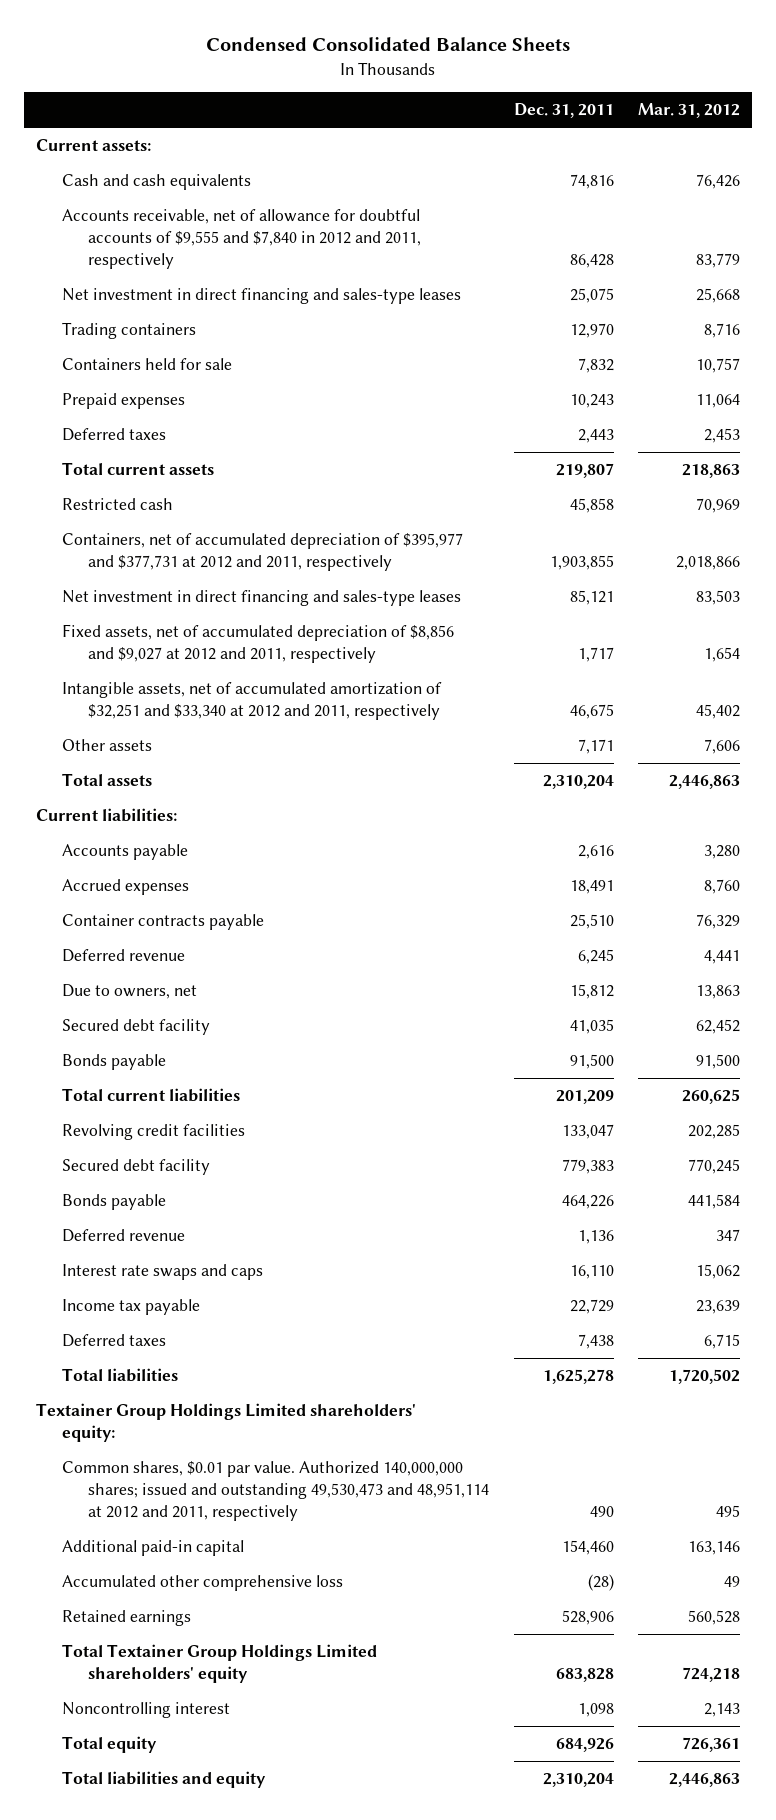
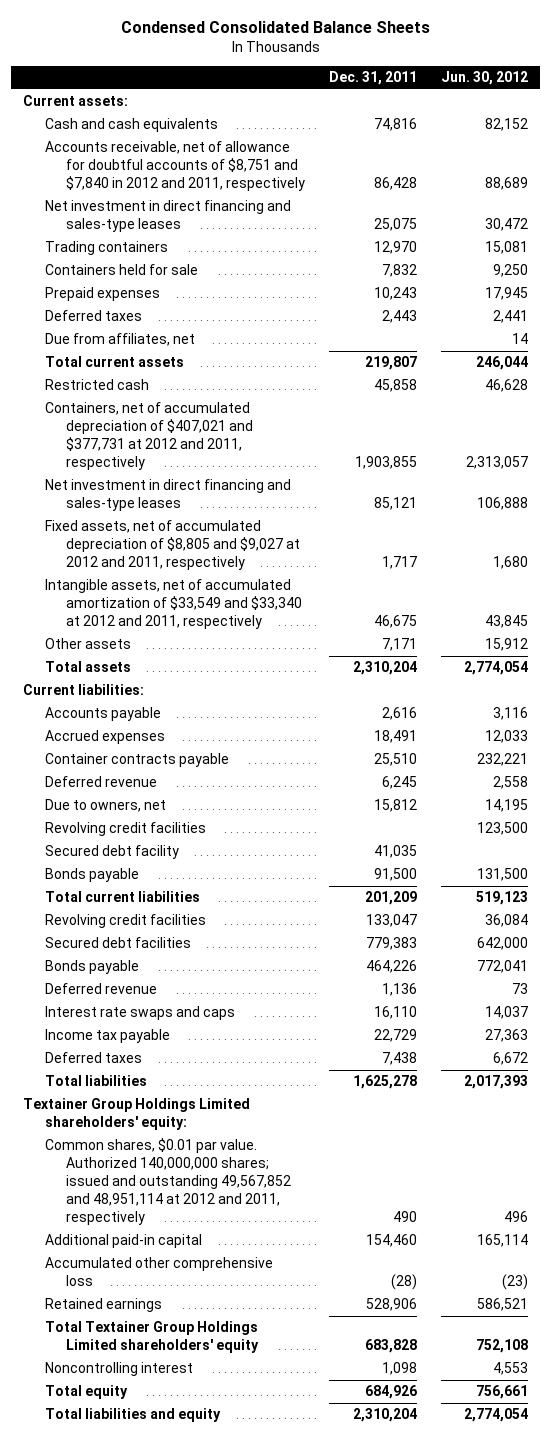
[638,103,741,119] Mar. 31, 2012 -> none
none -> [440,71,528,86] Jun. 30, 2012
[62,209,422,269] Accounts receivable, net of allowance for doubtful accounts of $9,555 and $7,840 in 2012 and 2011, respectively -> [44,141,306,192] Accounts receivable, net of allowance for doubtful accounts of $8,751 and $7,840 in 2012 and 2011, respectively
none -> [44,333,195,347] Due from affiliates, net
[62,533,464,572] Containers, net of accumulated depreciation of $395,977 and $377,731 at 2012 and 2011, respectively -> [44,402,254,471] Containers, net of accumulated depreciation of $407,021 and $377,731 at 2012 and 2011, respectively
[62,624,455,664] Fixed assets, net of accumulated depreciation of $8,856 and $9,027 at 2012 and 2011, respectively -> [44,520,301,571] Fixed assets, net of accumulated depreciation of $8,805 and $9,027 at 2012 and 2011, respectively
[62,682,443,721] Intangible assets, net of accumulated amortization of $32,251 and $33,340 at 2012 and 2011, respectively -> [44,579,303,630] Intangible assets, net of accumulated amortization of $33,549 and $33,340 at 2012 and 2011, respectively
none -> [44,822,206,837] Revolving credit facilities
[62,1159,211,1176] Secured debt facility -> [44,937,191,949] Secured debt facilities
[62,1461,490,1521] Common shares, $0.01 par value. Authorized 140,000,000 shares; issued and outstanding 49,530,473 and 48,951,114 at 2012 and 2011, respectively -> [44,1138,292,1226] Common shares, $0.01 par value. Authorized 140,000,000 shares; issued and outstanding 49,567,852 and 48,951,114 at 2012 and 2011, respectively

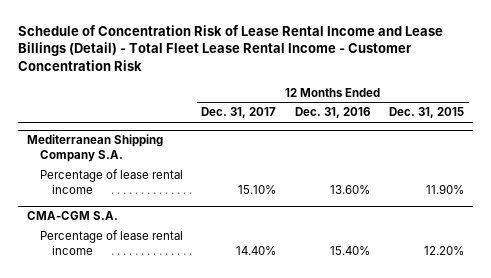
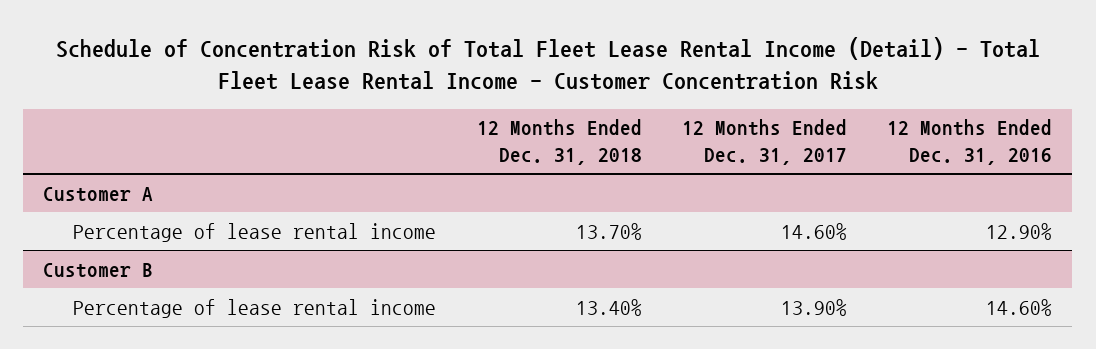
[17,24,443,72] Schedule of Concentration Risk of Lease Rental Income and Lease Billings (Detail) - Total Fleet Lease Rental Income - Customer Concentration Risk -> [55,36,1040,90] Schedule of Concentration Risk of Total Fleet Lease Rental Income (Detail) - Total Fleet Lease Rental Income - Customer Concentration Risk
[388,107,464,119] Dec. 31, 2015 -> none
none -> [476,119,642,165] 12 Months Ended Dec. 31, 2018
[27,134,164,163] Mediterranean Shipping Company S.A. -> [43,186,154,202] Customer A
[238,184,277,194] 15.10% -> [780,222,847,240] 14.60%
[330,184,371,194] 13.60% -> [986,222,1053,240] 12.90%
[27,211,119,221] CMA-CGM S.A. -> [43,262,154,278] Customer B
[236,245,277,255] 14.40% -> [780,298,847,316] 13.90%
[330,245,371,255] 15.40% -> [986,298,1053,316] 14.60%

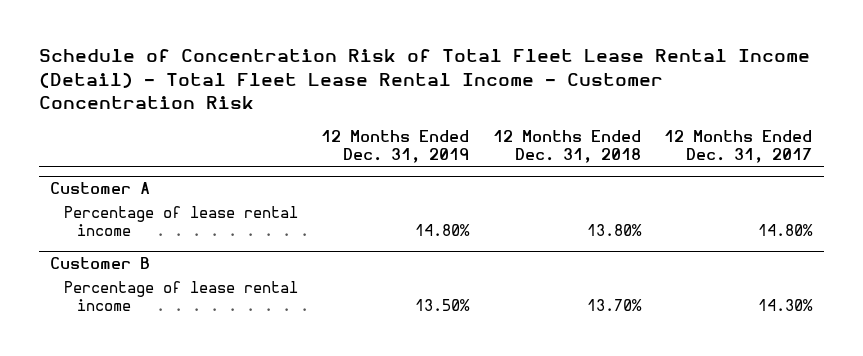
[887,119,1053,165] 12 Months Ended Dec. 31, 2016 -> none
none -> [321,130,470,164] 12 Months Ended Dec. 31, 2019
[575,222,642,240] 13.70% -> [586,223,642,236] 13.80%
[780,222,847,240] 14.60% -> [758,223,814,236] 14.80%
[575,298,642,316] 13.40% -> [586,298,642,311] 13.70%
[780,298,847,316] 13.90% -> [758,298,814,311] 14.30%

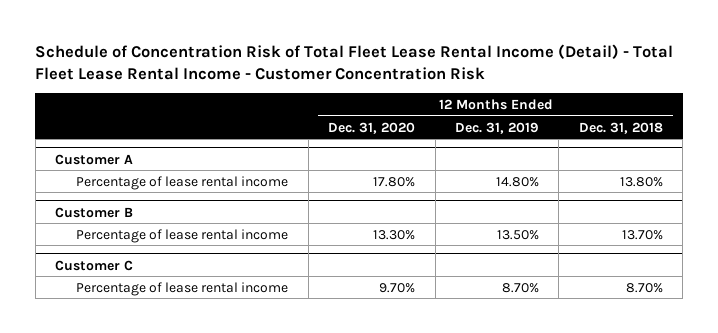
[664,130,813,164] 12 Months Ended Dec. 31, 2017 -> none
none -> [328,121,416,134] Dec. 31, 2020
none -> [55,259,134,271] Customer C
none -> [76,281,289,296] Percentage of lease rental income

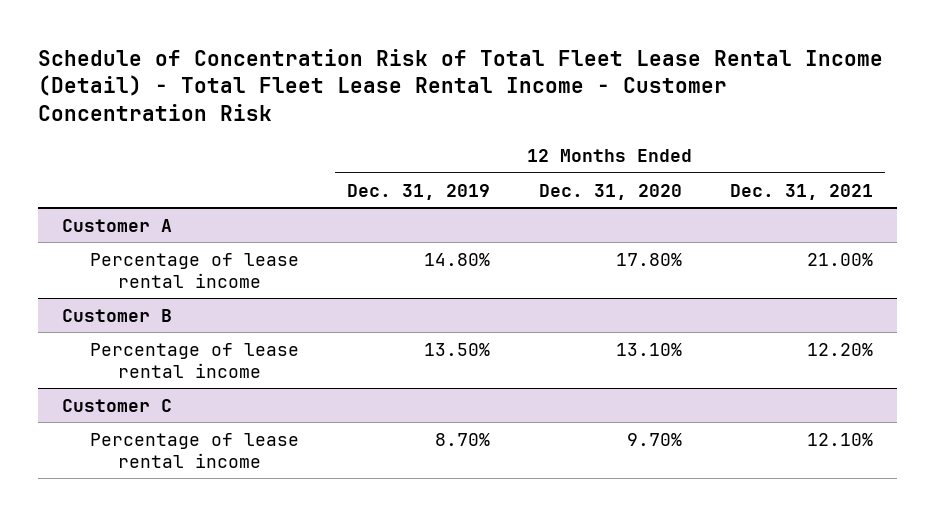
[578,121,663,134] Dec. 31, 2018 -> none
none -> [729,183,873,200] Dec. 31, 2021
[373,229,416,240] 13.30% -> [615,342,682,356] 13.10%

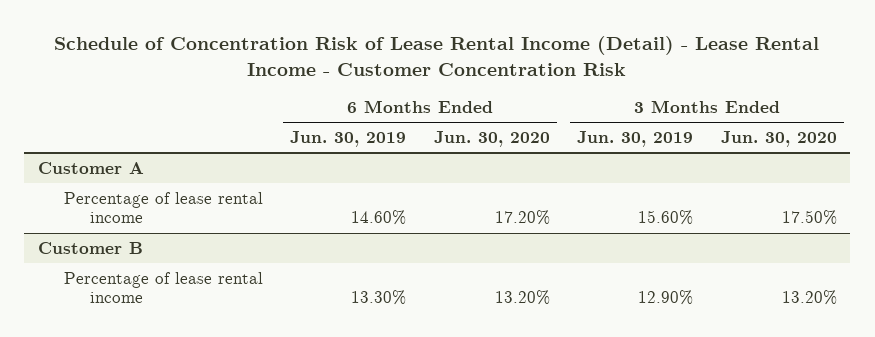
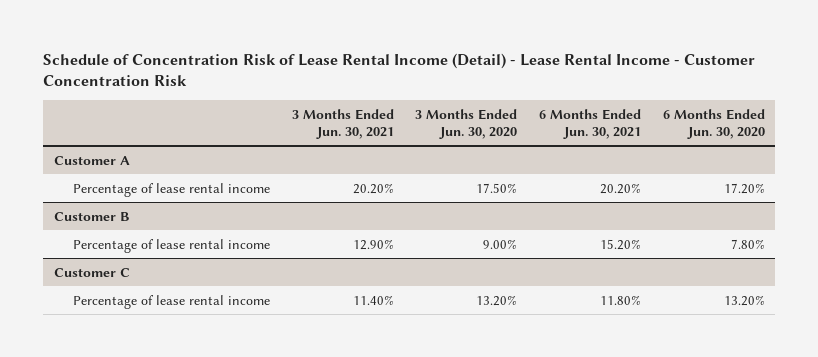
[290,130,407,147] Jun. 30, 2019 -> none
[577,130,694,147] Jun. 30, 2019 -> none
none -> [291,108,394,139] 3 Months Ended Jun. 30, 2021
none -> [539,108,642,139] 6 Months Ended Jun. 30, 2021
none -> [73,238,271,253] Percentage of lease rental income
none -> [53,267,130,277] Customer C

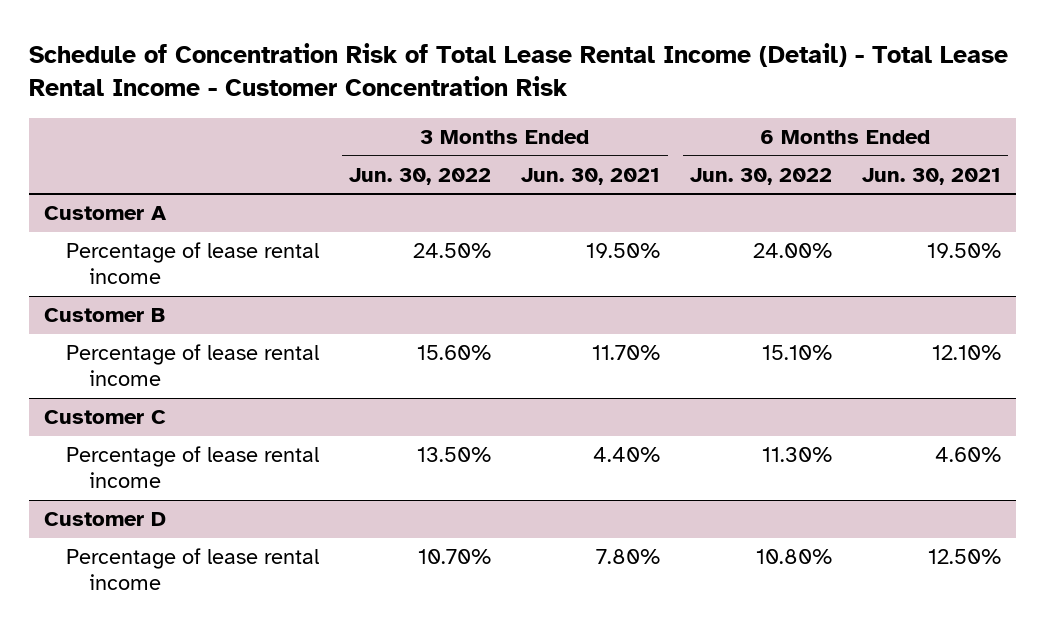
[42,52,755,87] Schedule of Concentration Risk of Lease Rental Income (Detail) - Lease Rental Income - Customer Concentration Risk -> [28,42,1008,97] Schedule of Concentration Risk of Total Lease Rental Income (Detail) - Total Lease Rental Income - Customer Concentration Risk
[415,108,518,139] 3 Months Ended Jun. 30, 2020 -> none
[662,108,765,139] 6 Months Ended Jun. 30, 2020 -> none
none -> [349,167,492,185] Jun. 30, 2022
none -> [690,167,833,185] Jun. 30, 2022
[352,182,394,194] 20.20% -> [586,243,661,259] 19.50%
[600,182,642,194] 20.20% -> [926,243,1001,259] 19.50%
[352,238,394,250] 12.90% -> [592,345,661,361] 11.70%
[600,238,642,250] 15.20% -> [931,345,1001,361] 12.10%
[352,294,394,305] 11.40% -> [593,447,661,463] 4.40%
[600,294,642,305] 11.80% -> [934,447,1001,463] 4.60%
none -> [43,512,166,527] Customer D
none -> [66,548,320,591] Percentage of lease rental income

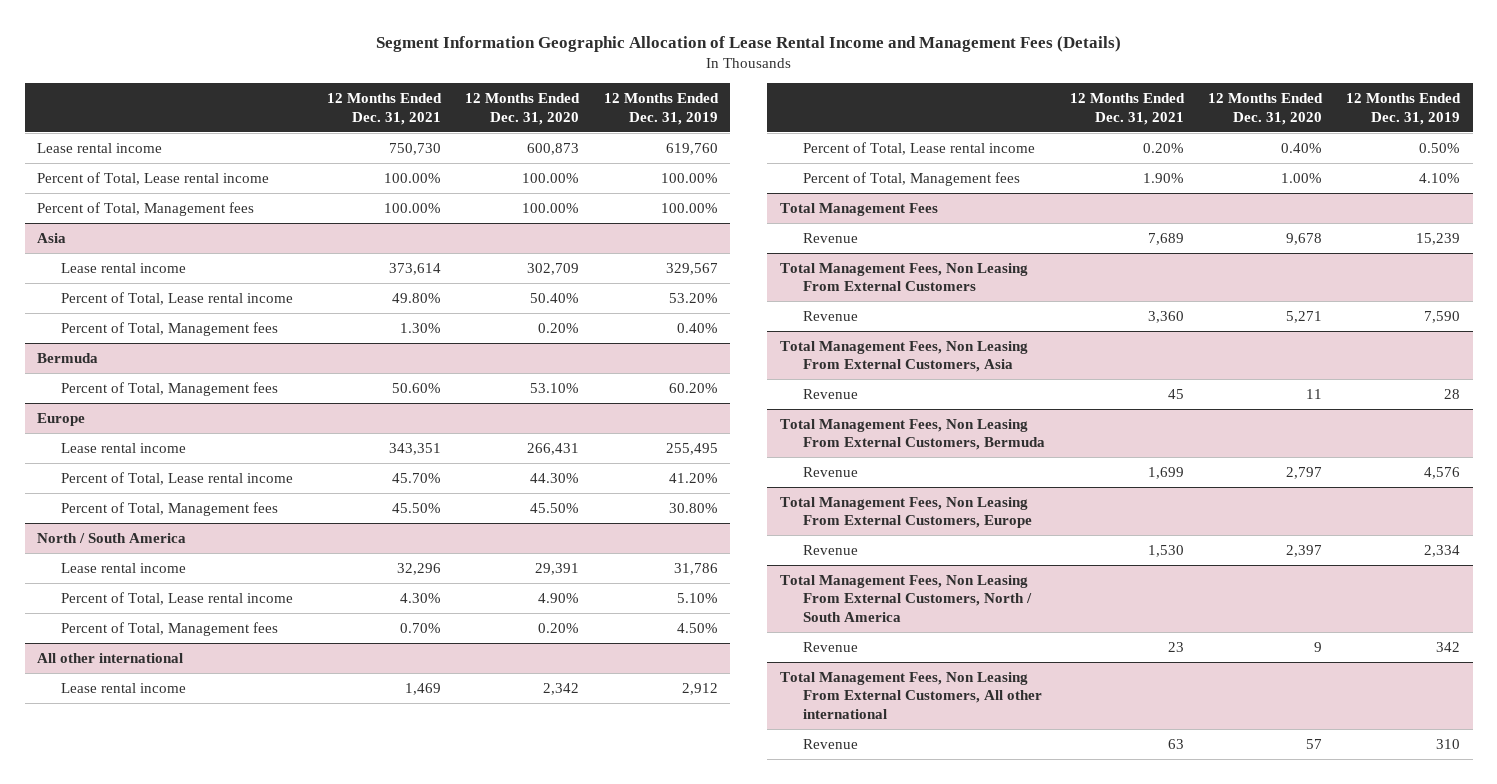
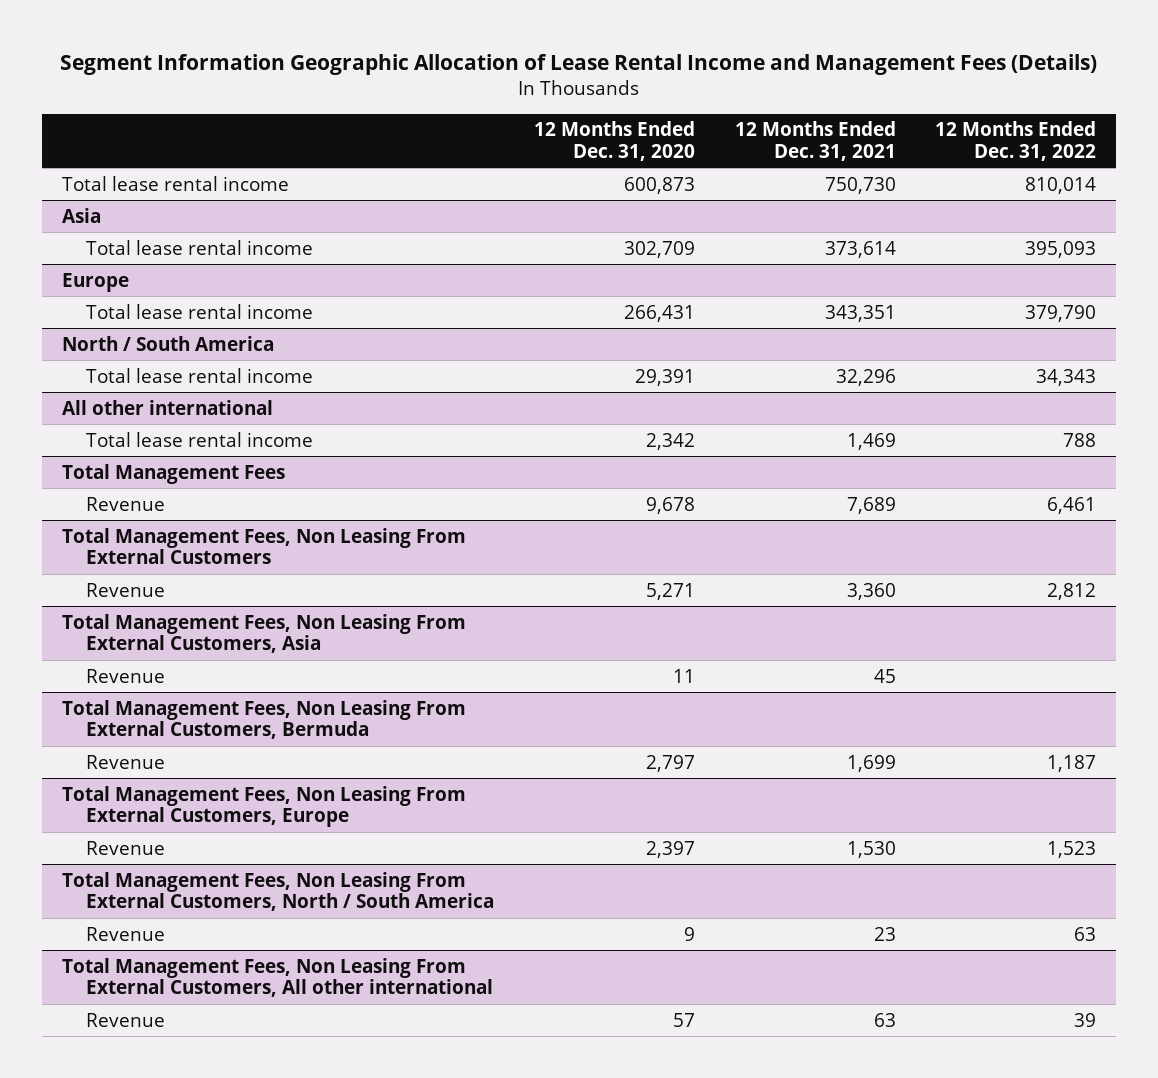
[603,92,719,125] 12 Months Ended Dec. 31, 2019 -> none
none -> [935,121,1097,161] 12 Months Ended Dec. 31, 2022
[37,171,270,185] Percent of Total, Lease rental income -> none
[37,201,255,216] Percent of Total, Management fees -> none
[37,142,163,153] Lease rental income -> [61,175,289,191] Total lease rental income
[60,291,293,305] Percent of Total, Lease rental income -> none
[60,321,278,336] Percent of Total, Management fees -> none
[37,352,99,363] Bermuda -> none
[60,381,278,396] Percent of Total, Management fees -> none
[60,262,186,273] Lease rental income -> [86,239,314,255] Total lease rental income
[60,471,293,485] Percent of Total, Lease rental income -> none
[60,501,278,516] Percent of Total, Management fees -> none
[60,442,186,453] Lease rental income -> [86,303,314,319] Total lease rental income
[60,591,293,605] Percent of Total, Lease rental income -> none
[60,621,278,636] Percent of Total, Management fees -> none
[60,562,186,573] Lease rental income -> [86,367,314,383] Total lease rental income
[803,141,1036,155] Percent of Total, Lease rental income -> none
[803,171,1021,186] Percent of Total, Management fees -> none
[60,682,186,693] Lease rental income -> [86,431,314,447] Total lease rental income

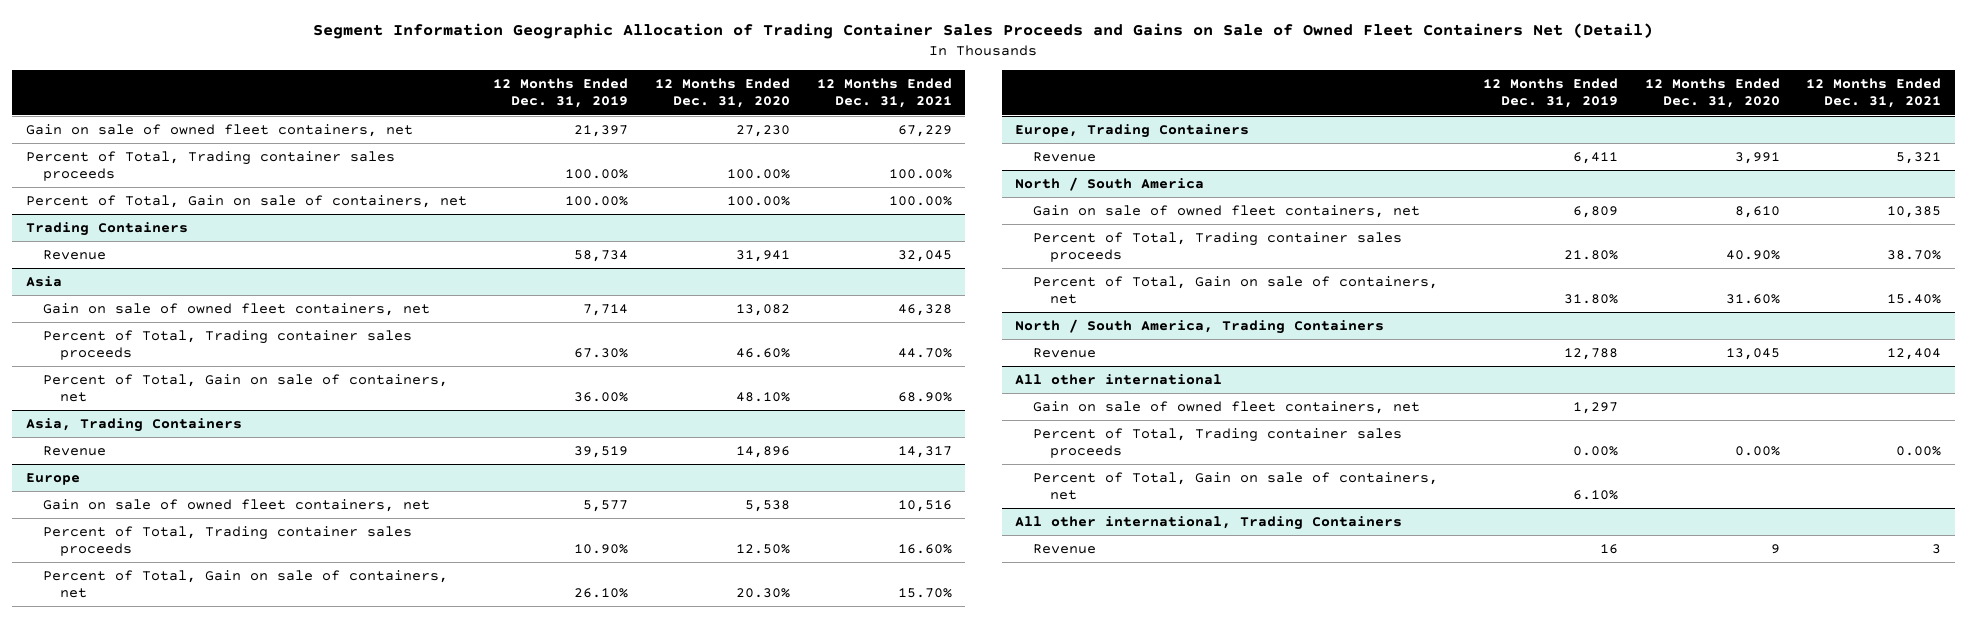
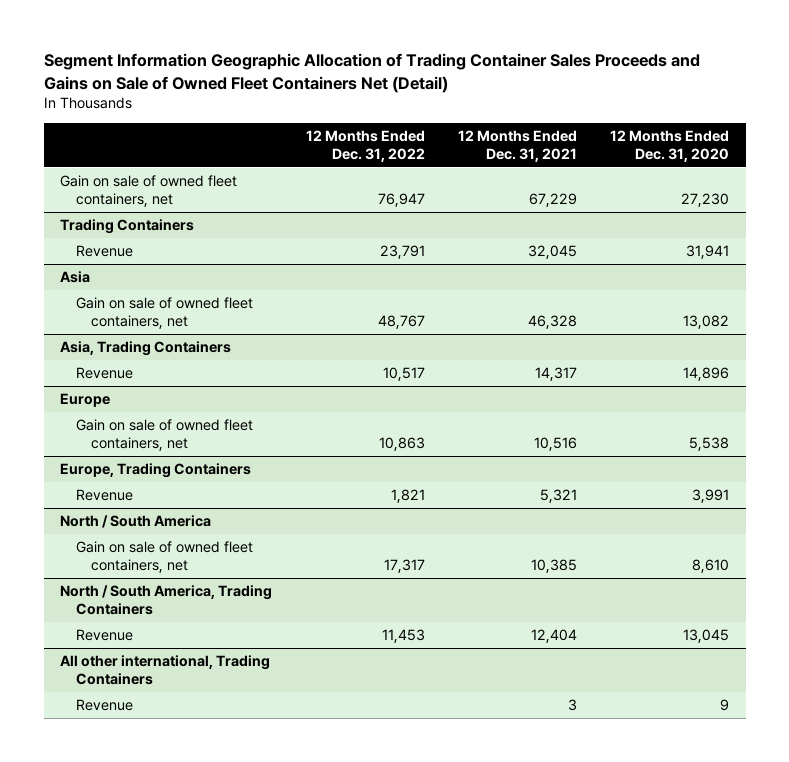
[493,78,629,109] 12 Months Ended Dec. 31, 2019 -> none
none -> [305,129,425,162] 12 Months Ended Dec. 31, 2022
[25,151,395,182] Percent of Total, Trading container sales proceeds -> none
[25,195,467,209] Percent of Total, Gain on sale of containers, net -> none
[43,330,413,361] Percent of Total, Trading container sales proceeds -> none
[43,374,449,403] Percent of Total, Gain on sale of containers, net -> none
[43,526,413,557] Percent of Total, Trading container sales proceeds -> none
[43,570,449,599] Percent of Total, Gain on sale of containers, net -> none
[1032,232,1402,263] Percent of Total, Trading container sales proceeds -> none
[1032,276,1438,305] Percent of Total, Gain on sale of containers, net -> none
[1015,374,1223,386] All other international -> none
[1032,401,1420,415] Gain on sale of owned fleet containers, net -> none
[1032,428,1402,459] Percent of Total, Trading container sales proceeds -> none
[1032,472,1438,501] Percent of Total, Gain on sale of containers, net -> none

